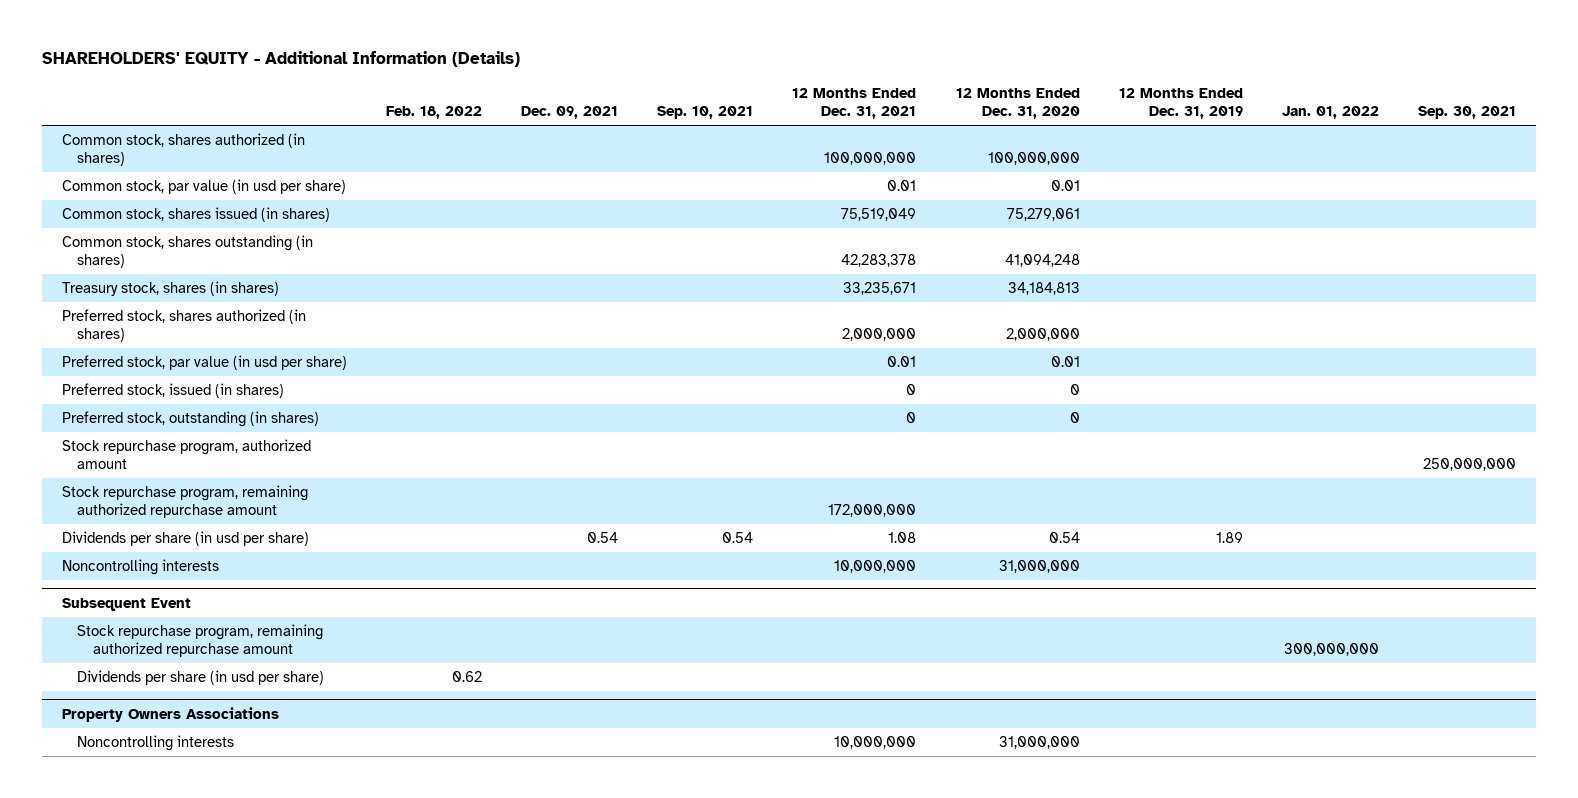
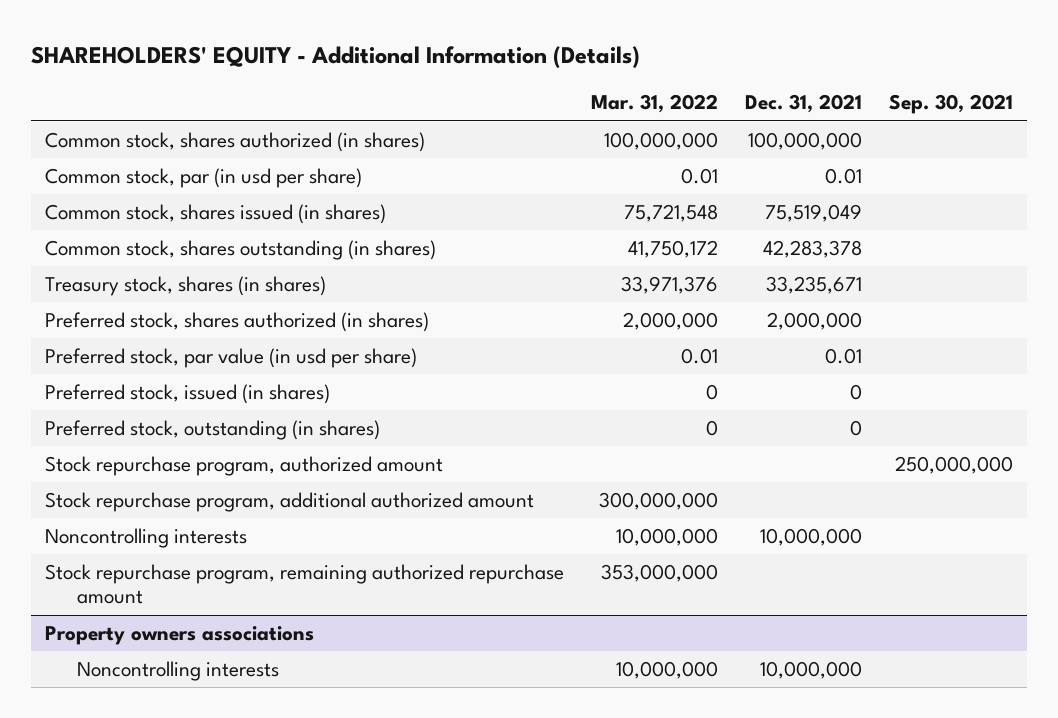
[385,105,482,119] Feb. 18, 2022 -> none
[521,105,619,119] Dec. 09, 2021 -> none
[657,105,754,119] Sep. 10, 2021 -> none
[792,87,917,119] 12 Months Ended Dec. 31, 2021 -> none
[955,87,1080,119] 12 Months Ended Dec. 31, 2020 -> none
[1118,87,1243,119] 12 Months Ended Dec. 31, 2019 -> none
[1281,105,1379,119] Jan. 01, 2022 -> none
none -> [590,94,718,114] Mar. 31, 2022
none -> [745,94,863,114] Dec. 31, 2021
[61,179,346,195] Common stock, par value (in usd per share) -> [44,168,362,189] Common stock, par (in usd per share)
[61,531,309,547] Dividends per share (in usd per share) -> none
none -> [44,492,534,513] Stock repurchase program, additional authorized amount
[61,598,191,612] Subsequent Event -> none
[77,624,324,657] Stock repurchase program, remaining authorized repurchase amount -> none
[77,670,325,686] Dividends per share (in usd per share) -> none
[61,485,308,518] Stock repurchase program, remaining authorized repurchase amount -> [44,564,564,605] Stock repurchase program, remaining authorized repurchase amount
[61,707,279,723] Property Owners Associations -> [44,626,314,646] Property owners associations

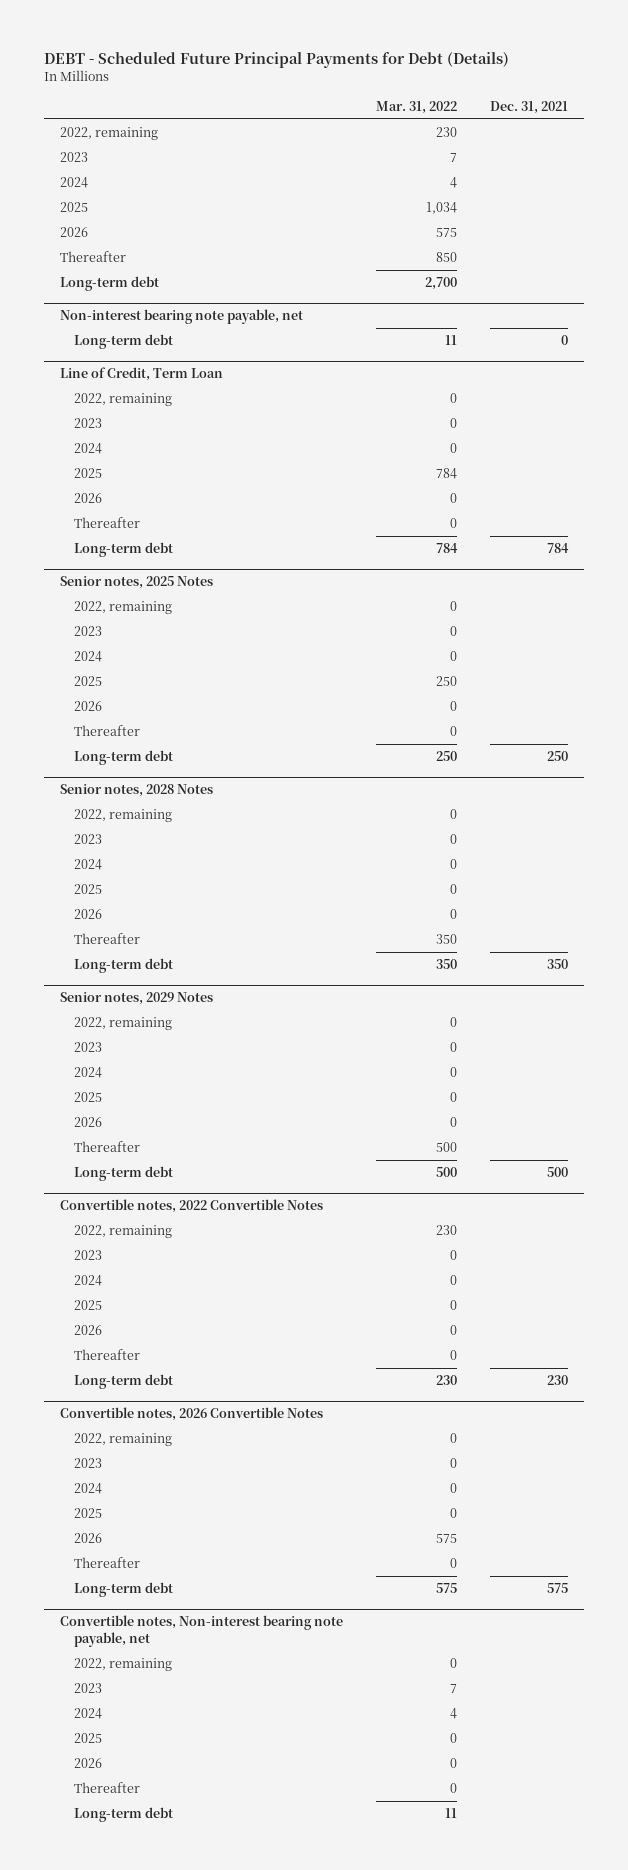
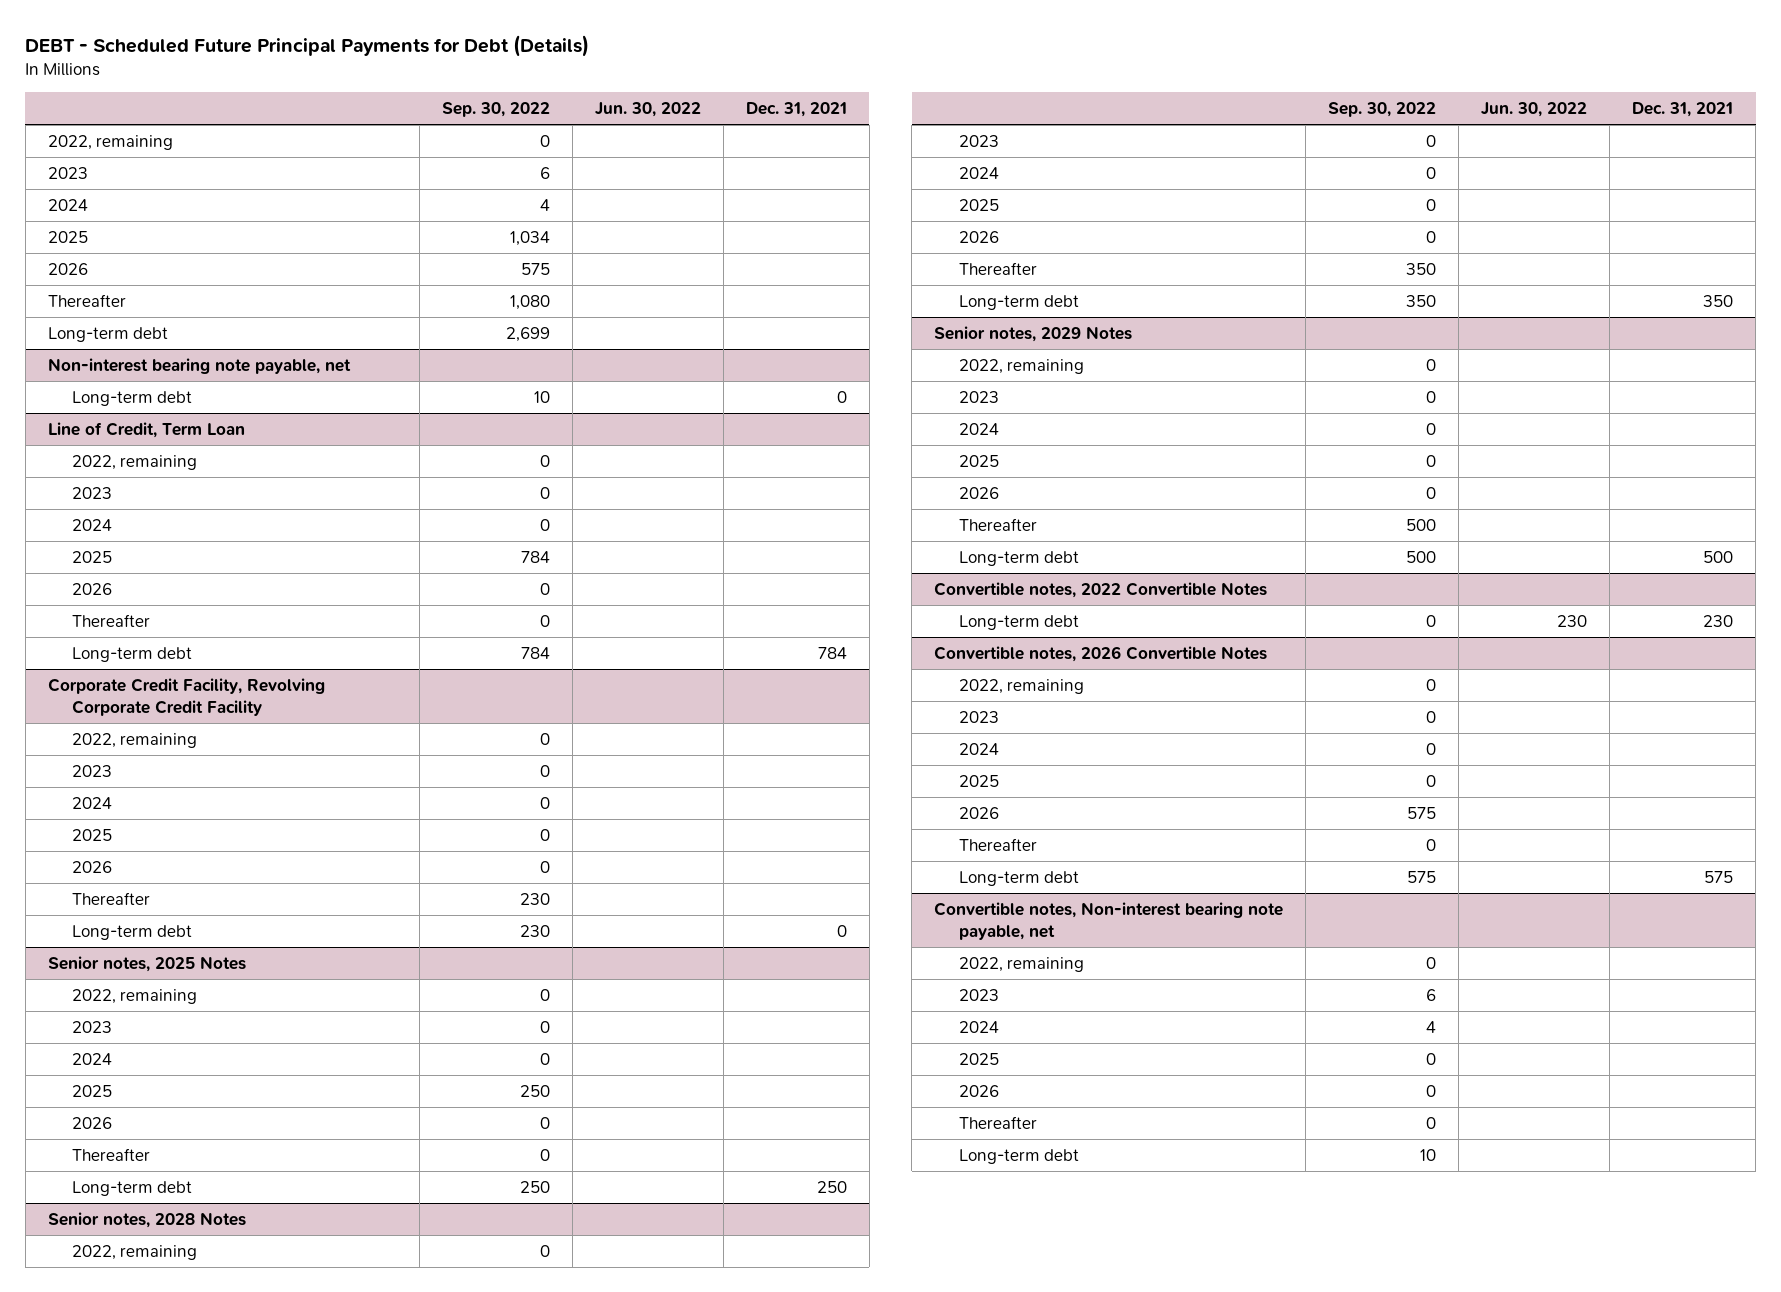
[376,100,458,114] Mar. 31, 2022 -> none
none -> [441,101,550,117] Sep. 30, 2022
none -> [594,101,701,117] Jun. 30, 2022
none -> [47,677,325,717] Corporate Credit Facility, Revolving Corporate Credit Facility
none -> [72,732,198,748] 2022, remaining
none -> [72,764,113,777] 2023
none -> [72,796,113,809] 2024
none -> [72,828,113,841] 2025
none -> [72,860,113,873] 2026
none -> [72,891,151,905] Thereafter
none -> [72,924,193,940] Long-term debt
[74,1225,173,1239] 2022, remaining -> none
[74,1250,103,1261] 2023 -> none
[74,1275,103,1287] 2024 -> none
[74,1300,103,1311] 2025 -> none
[74,1325,103,1336] 2026 -> none
[74,1349,141,1361] Thereafter -> none

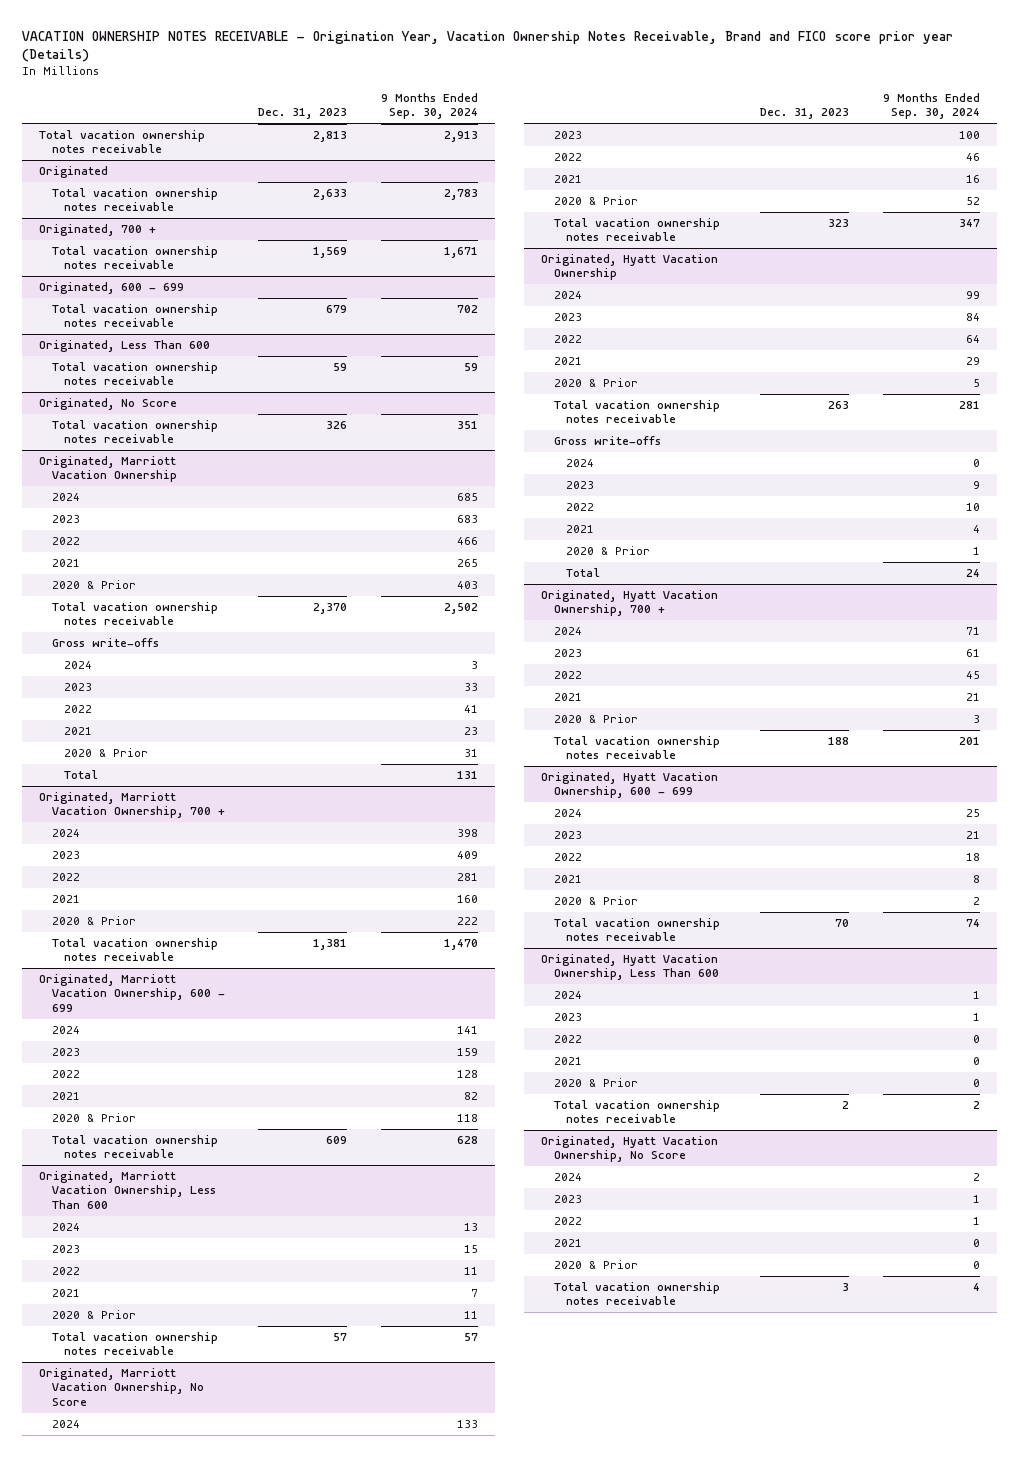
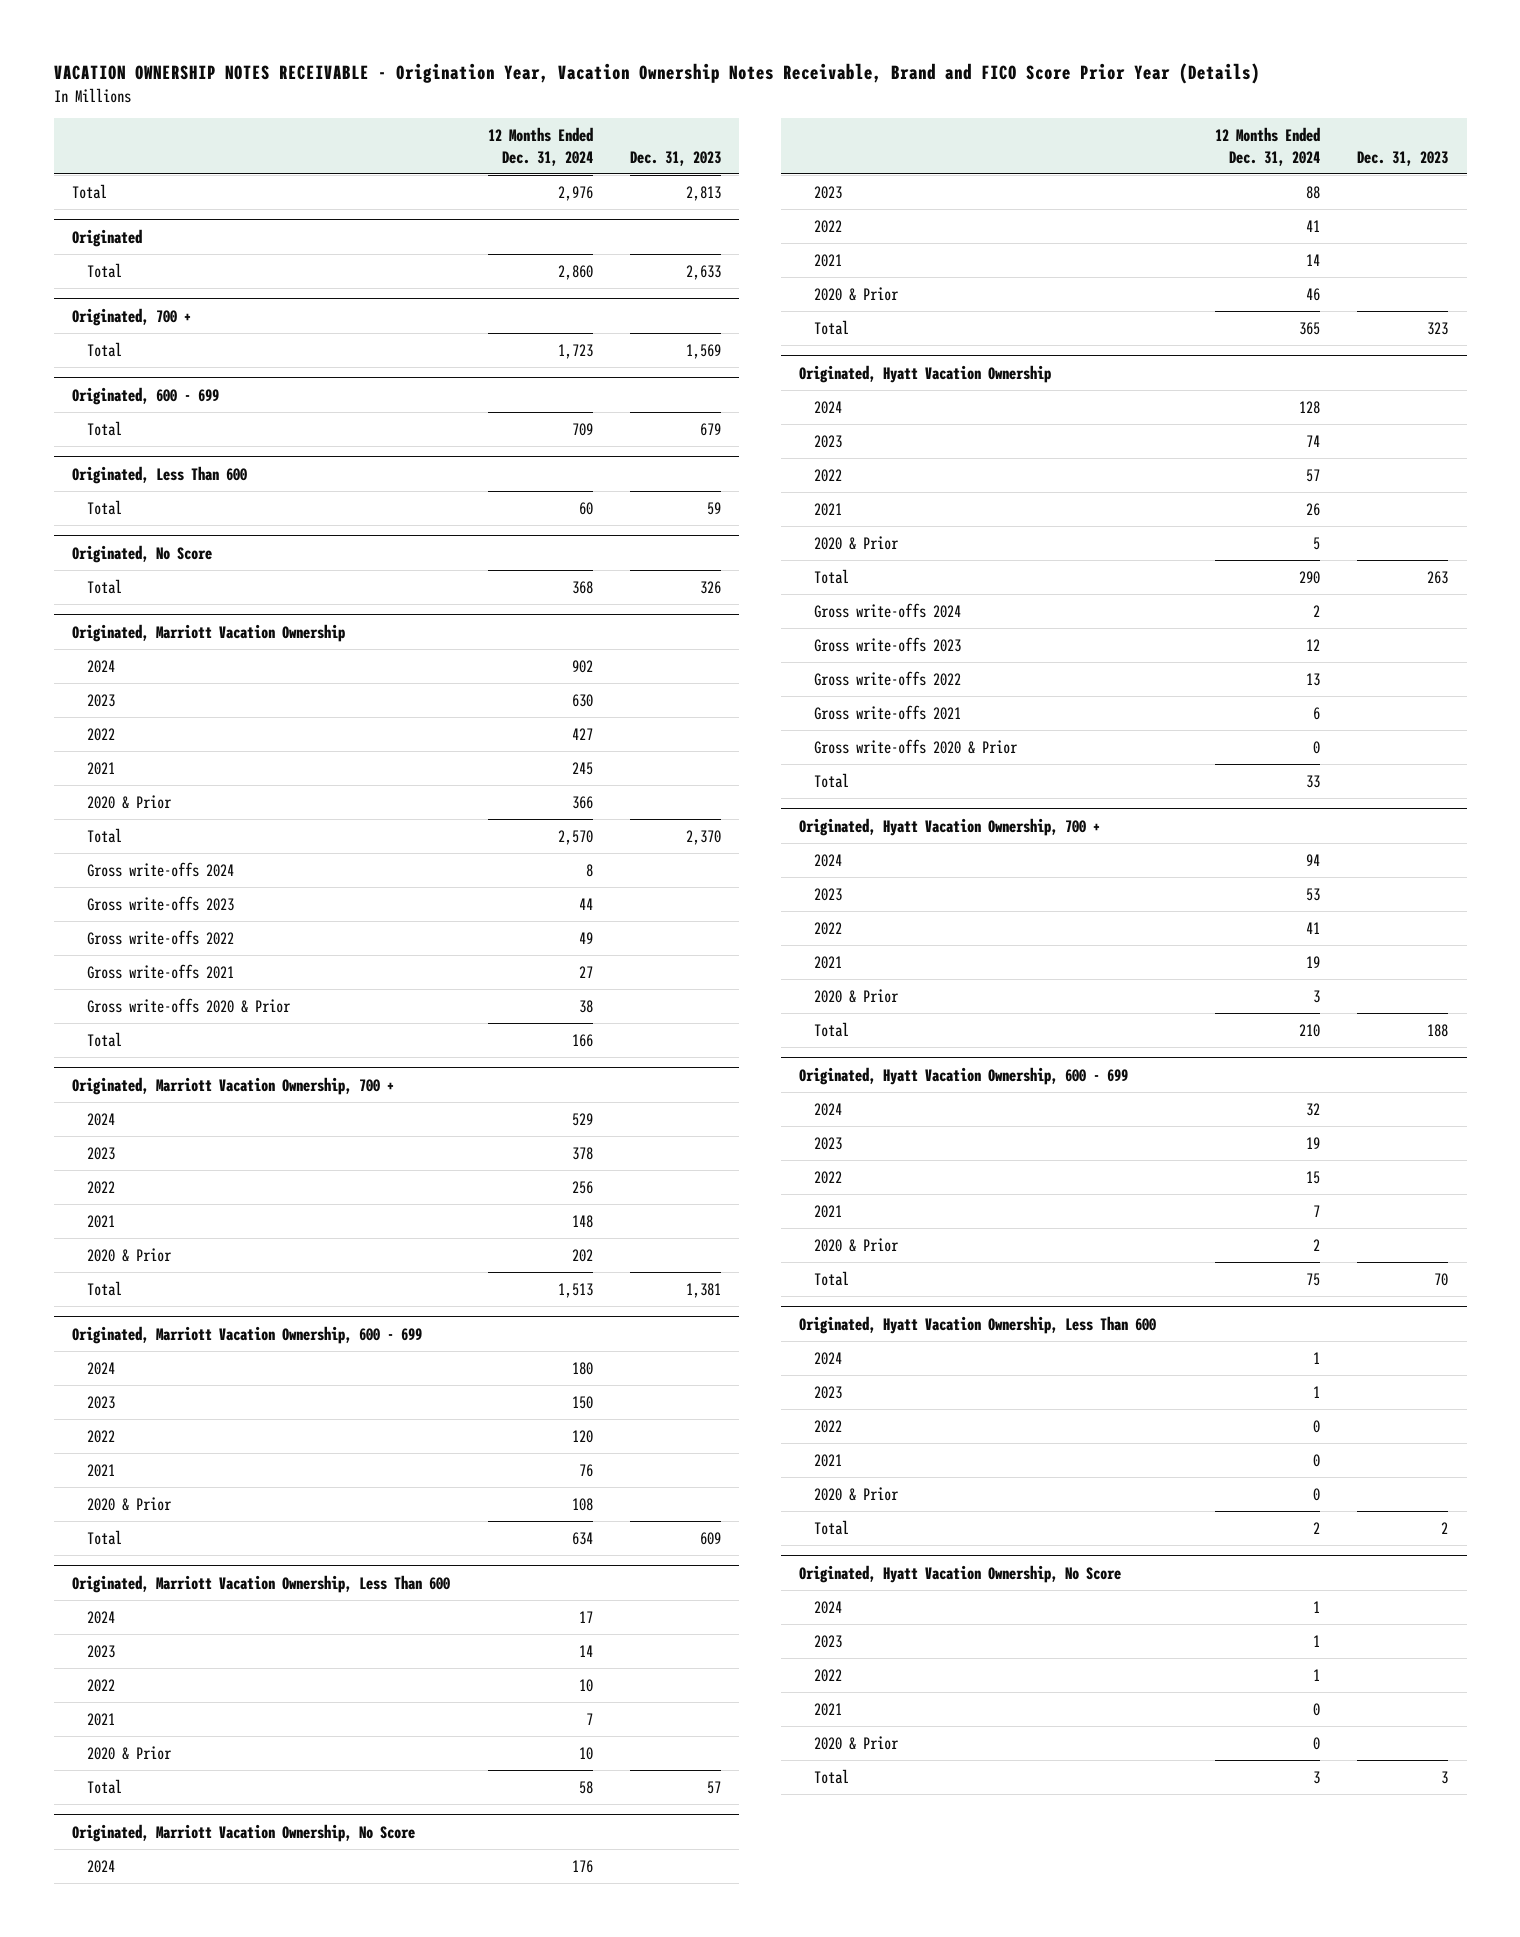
[22,30,954,63] VACATION OWNERSHIP NOTES RECEIVABLE - Origination Year, Vacation Ownership Notes Receivable, Brand and FICO score prior year (Details) -> [53,63,1260,85] VACATION OWNERSHIP NOTES RECEIVABLE - Origination Year, Vacation Ownership Notes Receivable, Brand and FICO Score Prior Year (Details)
[380,92,478,120] 9 Months Ended Sep. 30, 2024 -> none
none -> [487,127,593,166] 12 Months Ended Dec. 31, 2024
[39,129,206,154] Total vacation ownership notes receivable -> [72,184,108,200] Total
[51,187,218,212] Total vacation ownership notes receivable -> [86,263,122,279] Total
[51,245,218,270] Total vacation ownership notes receivable -> [86,342,122,358] Total
[51,303,218,328] Total vacation ownership notes receivable -> [86,421,122,437] Total
[51,361,218,386] Total vacation ownership notes receivable -> [86,500,122,516] Total
[51,419,218,444] Total vacation ownership notes receivable -> [86,579,122,595] Total
[51,637,159,647] Gross write-offs -> none
[51,601,218,626] Total vacation ownership notes receivable -> [86,828,122,844] Total
[64,660,93,669] 2024 -> [86,862,234,878] Gross write-offs 2024
[64,682,93,691] 2023 -> [86,896,234,912] Gross write-offs 2023
[64,704,93,713] 2022 -> [86,930,234,946] Gross write-offs 2022
[64,726,93,735] 2021 -> [86,964,234,980] Gross write-offs 2021
[64,747,149,757] 2020 & Prior -> [86,998,291,1014] Gross write-offs 2020 & Prior
[51,937,218,962] Total vacation ownership notes receivable -> [86,1281,122,1297] Total
[51,1134,218,1159] Total vacation ownership notes receivable -> [86,1530,122,1546] Total
[51,1331,218,1356] Total vacation ownership notes receivable -> [86,1779,122,1795] Total
[553,217,720,242] Total vacation ownership notes receivable -> [814,320,850,336] Total
[553,435,661,445] Gross write-offs -> none
[553,399,720,424] Total vacation ownership notes receivable -> [814,569,850,585] Total
[566,458,595,467] 2024 -> [814,603,962,619] Gross write-offs 2024
[566,480,595,489] 2023 -> [814,637,962,653] Gross write-offs 2023
[566,502,595,511] 2022 -> [814,671,962,687] Gross write-offs 2022
[566,524,595,533] 2021 -> [814,705,962,721] Gross write-offs 2021
[566,545,651,555] 2020 & Prior -> [814,739,1019,755] Gross write-offs 2020 & Prior
[553,735,720,760] Total vacation ownership notes receivable -> [814,1022,850,1038] Total
[553,917,720,942] Total vacation ownership notes receivable -> [814,1271,850,1287] Total
[553,1099,720,1124] Total vacation ownership notes receivable -> [814,1520,850,1536] Total
[553,1281,720,1306] Total vacation ownership notes receivable -> [814,1769,850,1785] Total

